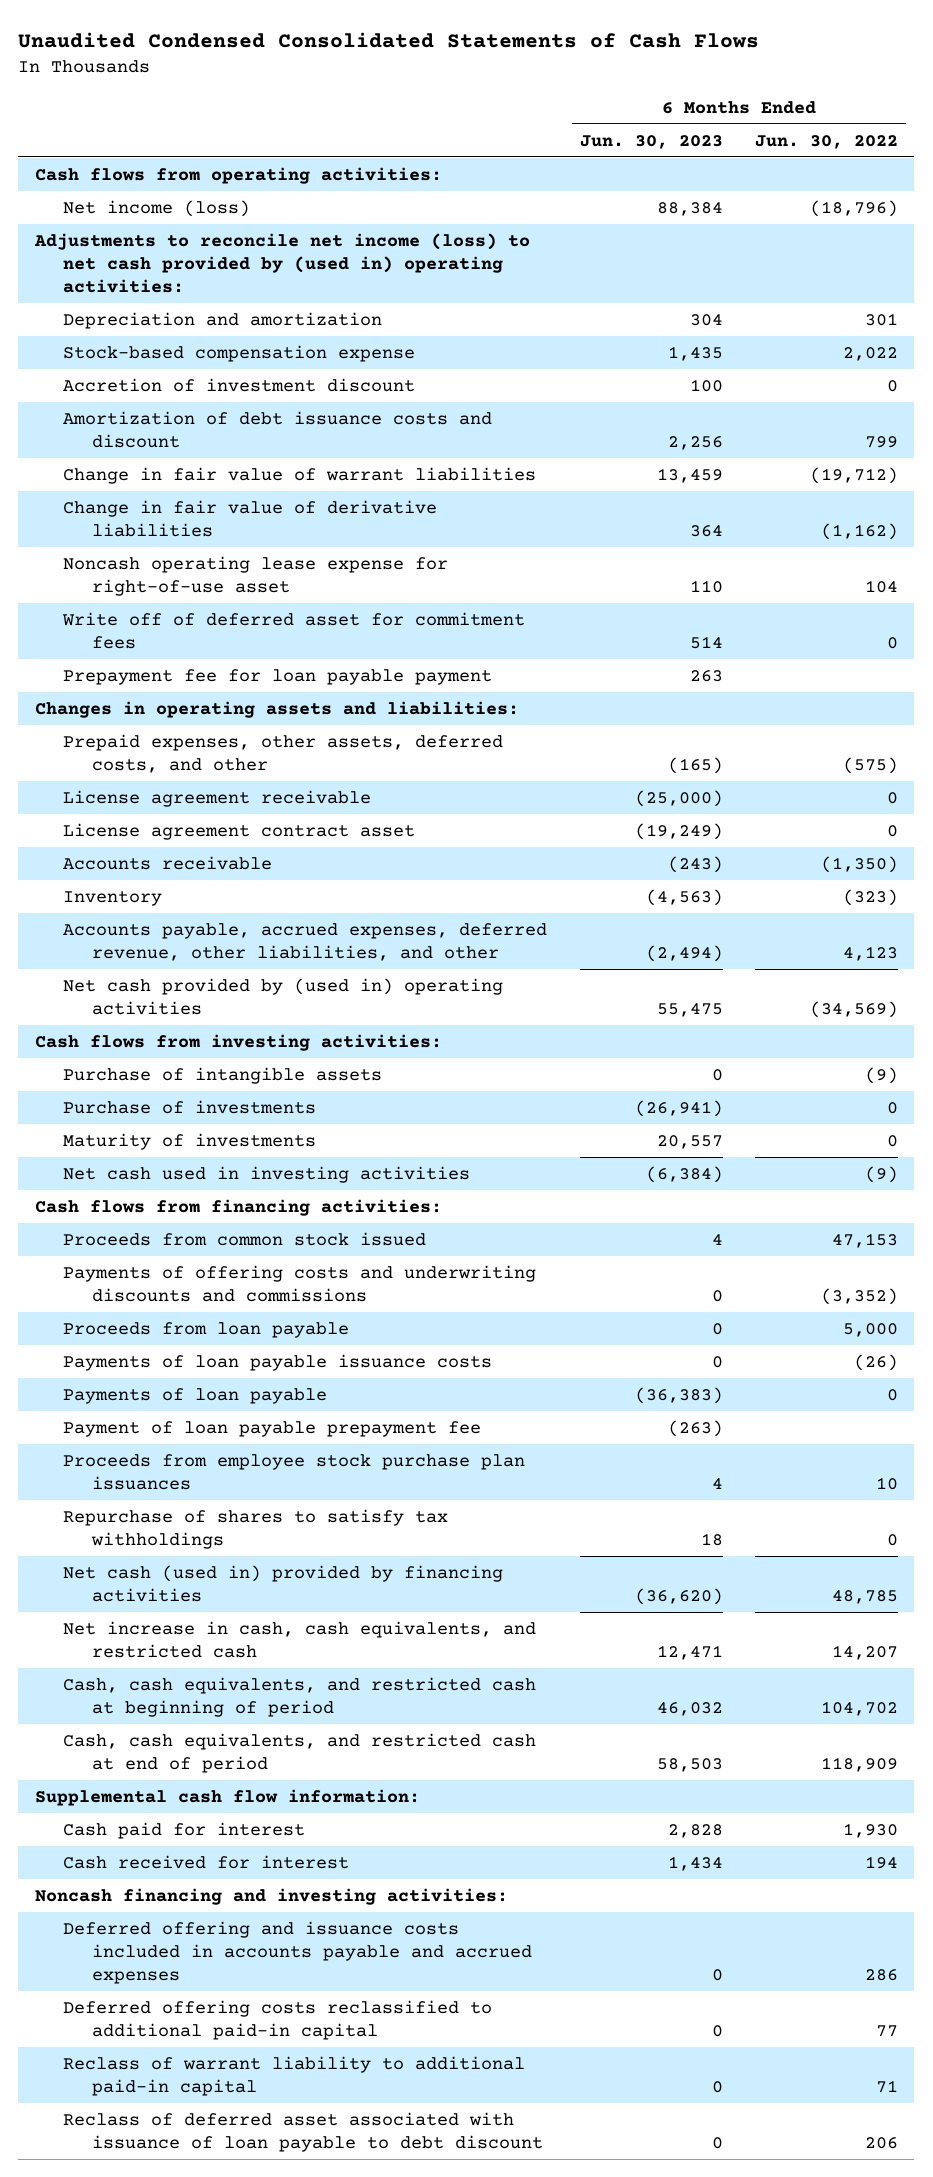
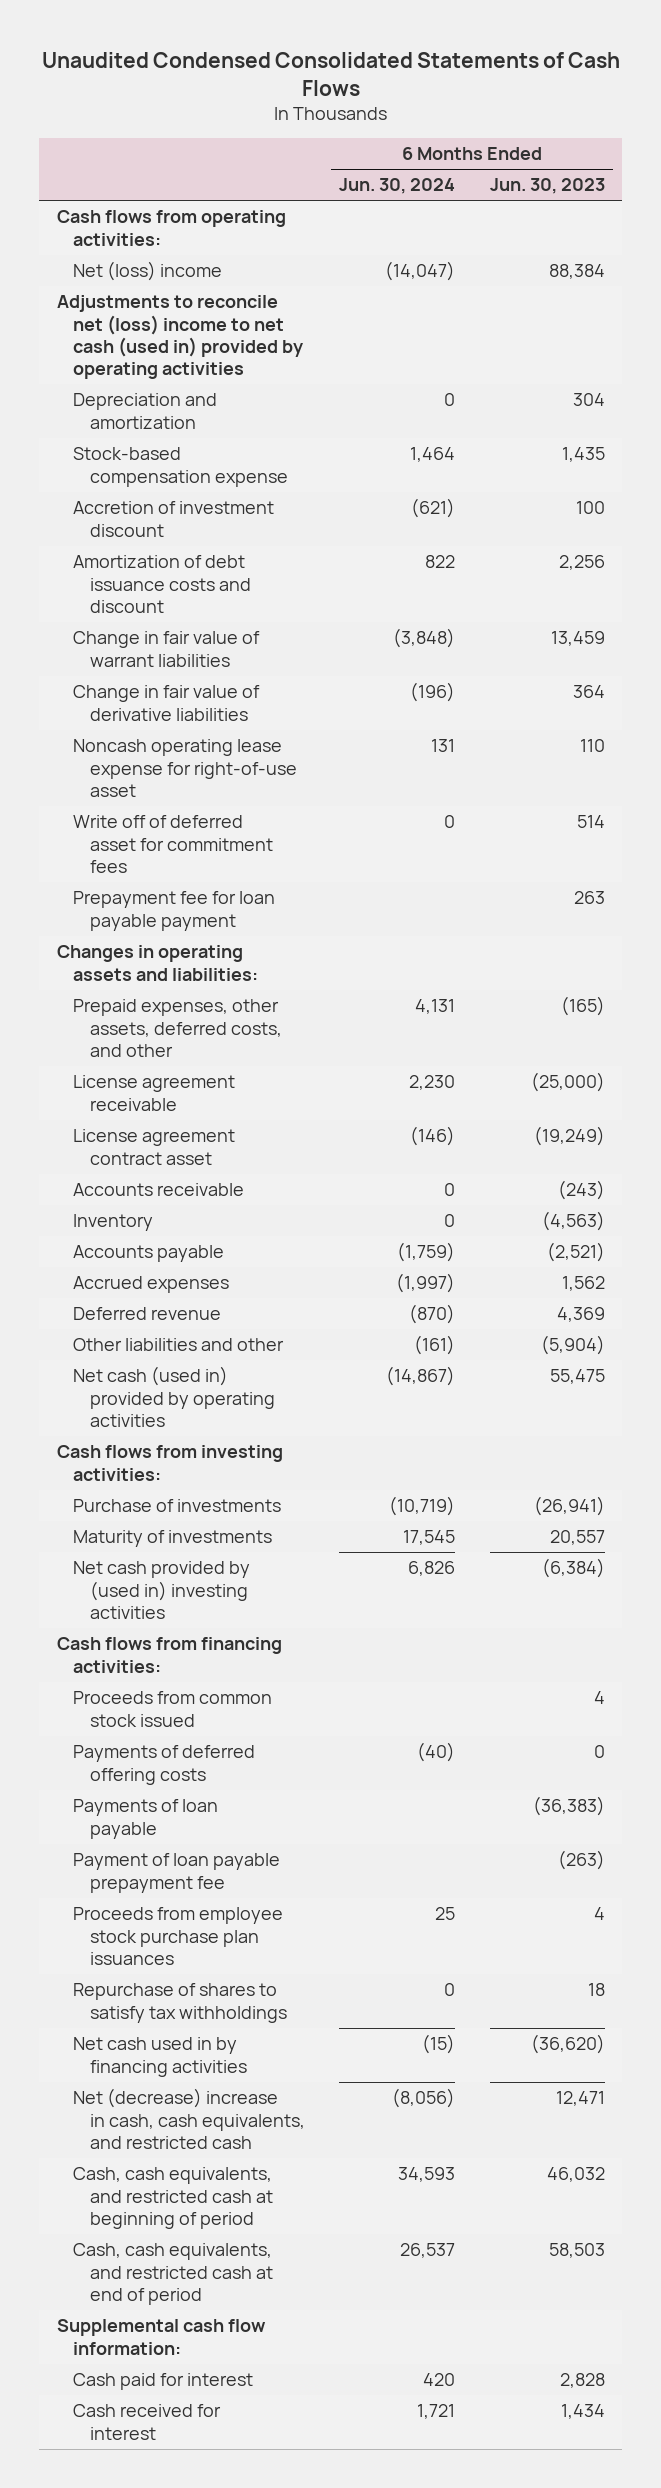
[755,134,899,149] Jun. 30, 2022 -> none
none -> [339,178,456,195] Jun. 30, 2024
[63,199,251,217] Net income (loss) -> [73,261,223,282] Net (loss) income
[33,232,530,293] Adjustments to reconcile net income (loss) to net cash provided by (used in) operating activities: -> [56,295,304,380] Adjustments to reconcile net (loss) income to net cash (used in) provided by operating activities
[63,922,548,961] Accounts payable, accrued expenses, deferred revenue, other liabilities, and other -> none
none -> [73,1245,225,1263] Accounts payable
none -> [73,1276,230,1294] Accrued expenses
none -> [73,1307,222,1321] Deferred revenue
none -> [73,1338,285,1352] Other liabilities and other
[63,977,504,1015] Net cash provided by (used in) operating activities -> [73,1366,276,1428] Net cash (used in) provided by operating activities
[63,1066,383,1084] Purchase of intangible assets -> none
[63,1165,471,1183] Net cash used in investing activities -> [73,1561,251,1620] Net cash provided by (used in) investing activities
[63,1264,537,1302] Payments of offering costs and underwriting discounts and commissions -> none
[63,1321,350,1338] Proceeds from loan payable -> none
[63,1353,493,1371] Payments of loan payable issuance costs -> none
none -> [73,1745,256,1785] Payments of deferred offering costs
[63,1564,504,1602] Net cash (used in) provided by financing activities -> [73,2037,248,2077] Net cash used in by financing activities
[63,1620,537,1658] Net increase in cash, cash equivalents, and restricted cash -> [73,2088,306,2150] Net (decrease) increase in cash, cash equivalents, and restricted cash
[34,1887,508,1905] Noncash financing and investing activities: -> none
[63,1920,533,1984] Deferred offering and issuance costs included in accounts payable and accrued expenses -> none
[63,1999,493,2040] Deferred offering costs reclassified to additional paid-in capital -> none
[63,2055,526,2096] Reclass of warrant liability to additional paid-in capital -> none
[63,2111,544,2152] Reclass of deferred asset associated with issuance of loan payable to debt discount -> none

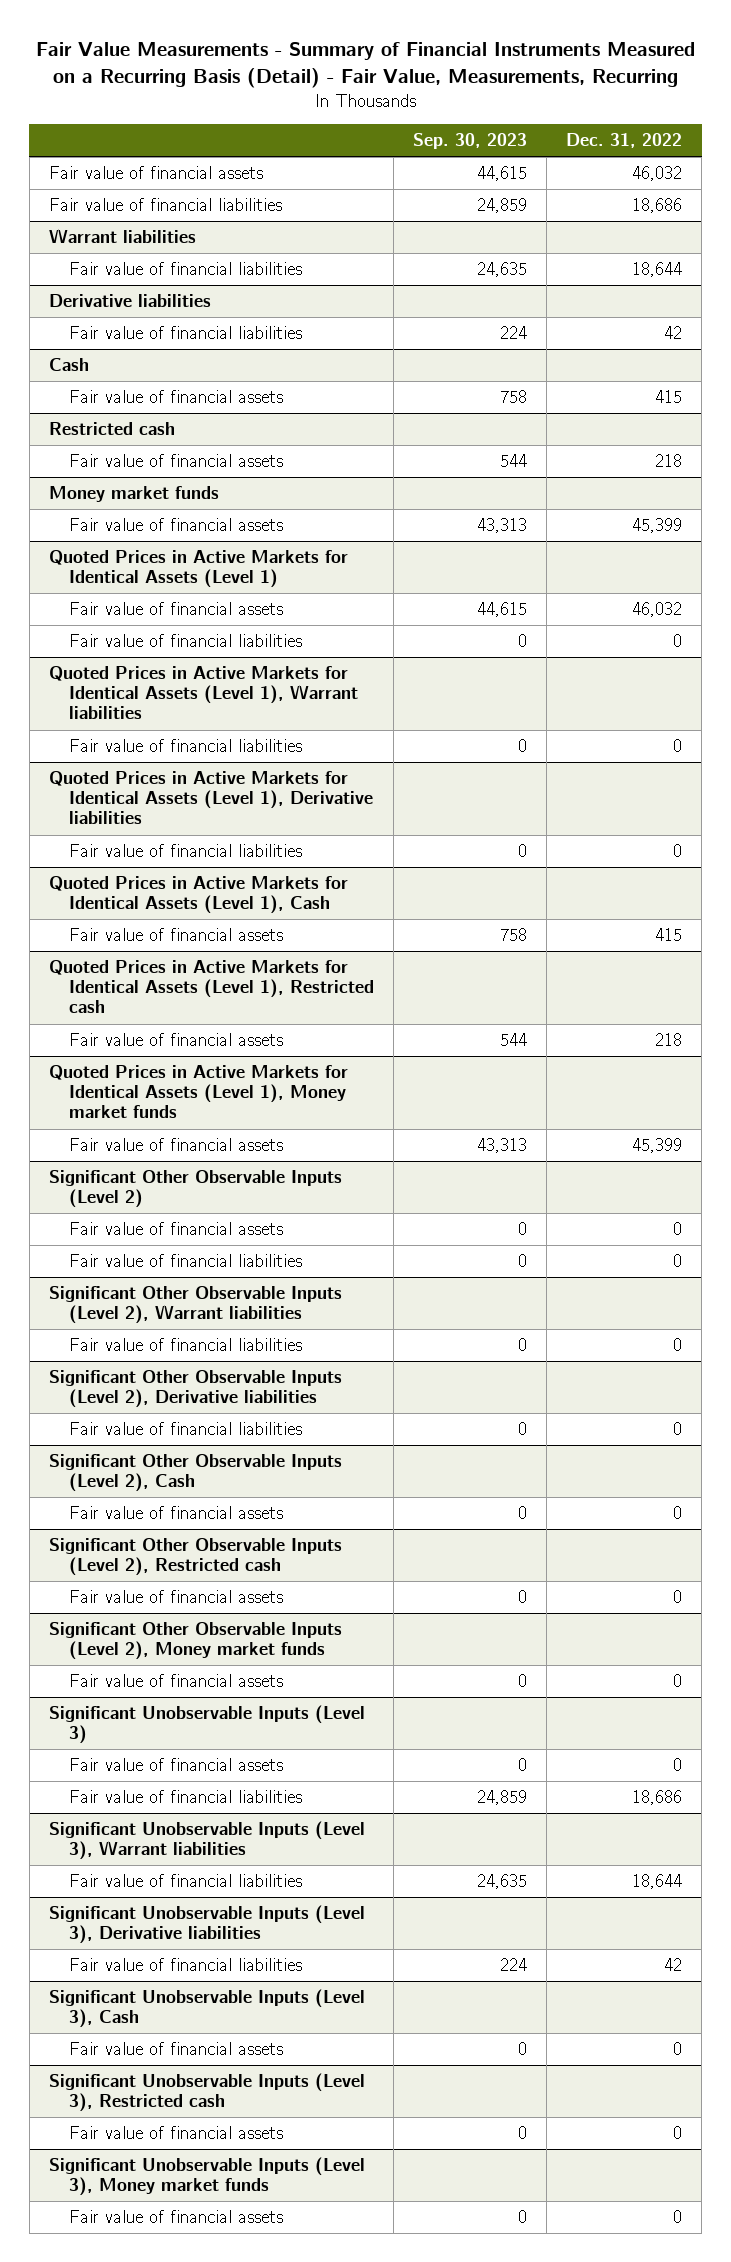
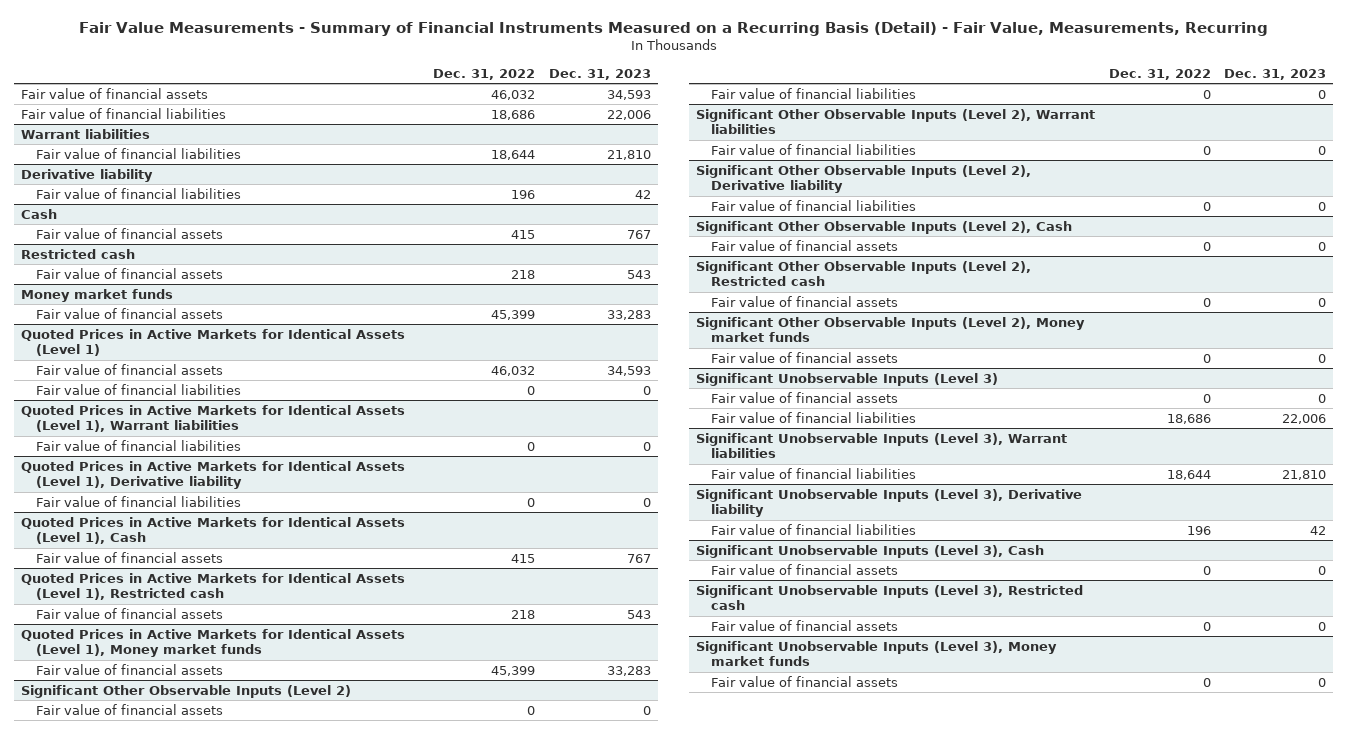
[412,133,527,150] Sep. 30, 2023 -> none
none -> [549,68,652,80] Dec. 31, 2023
[49,294,212,308] Derivative liabilities -> [20,168,153,182] Derivative liability
[664,326,683,340] 42 -> [511,189,536,199] 196
[49,771,373,825] Quoted Prices in Active Markets for Identical Assets (Level 1), Derivative liabilities -> [20,460,405,490] Quoted Prices in Active Markets for Identical Assets (Level 1), Derivative liability
[49,1370,343,1409] Significant Other Observable Inputs (Level 2), Derivative liabilities -> [695,164,1031,194] Significant Other Observable Inputs (Level 2), Derivative liability
[49,1905,366,1945] Significant Unobservable Inputs (Level 3), Derivative liabilities -> [695,488,1082,518] Significant Unobservable Inputs (Level 3), Derivative liability
[664,1958,683,1972] 42 -> [1186,525,1211,535] 196

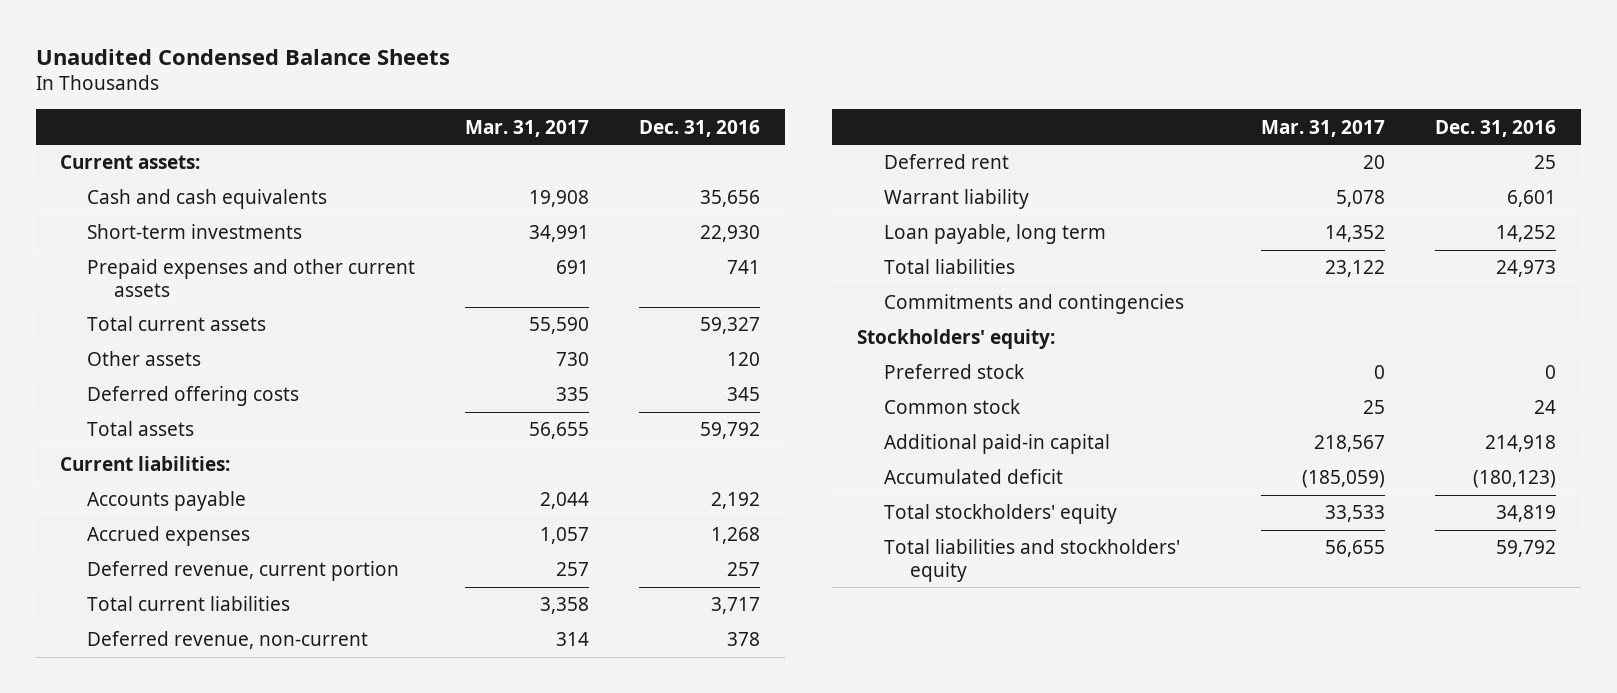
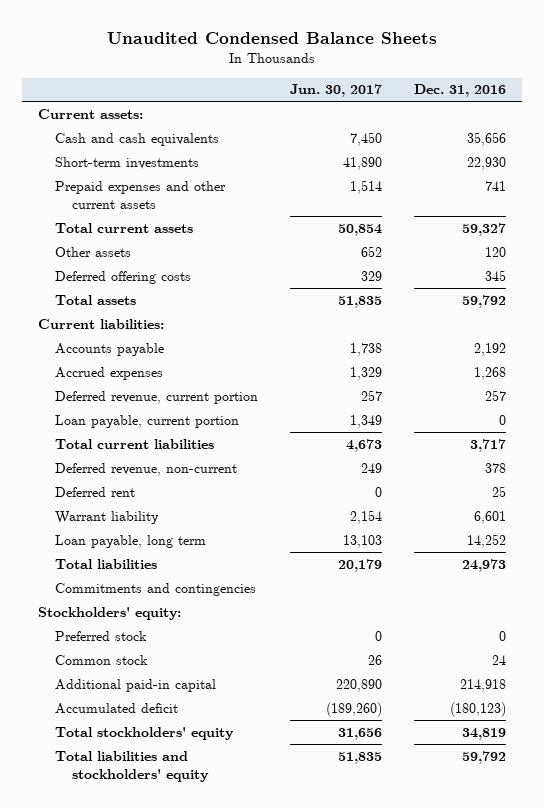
[464,119,589,137] Mar. 31, 2017 -> none
none -> [290,84,383,98] Jun. 30, 2017
none -> [54,414,239,428] Loan payable, current portion

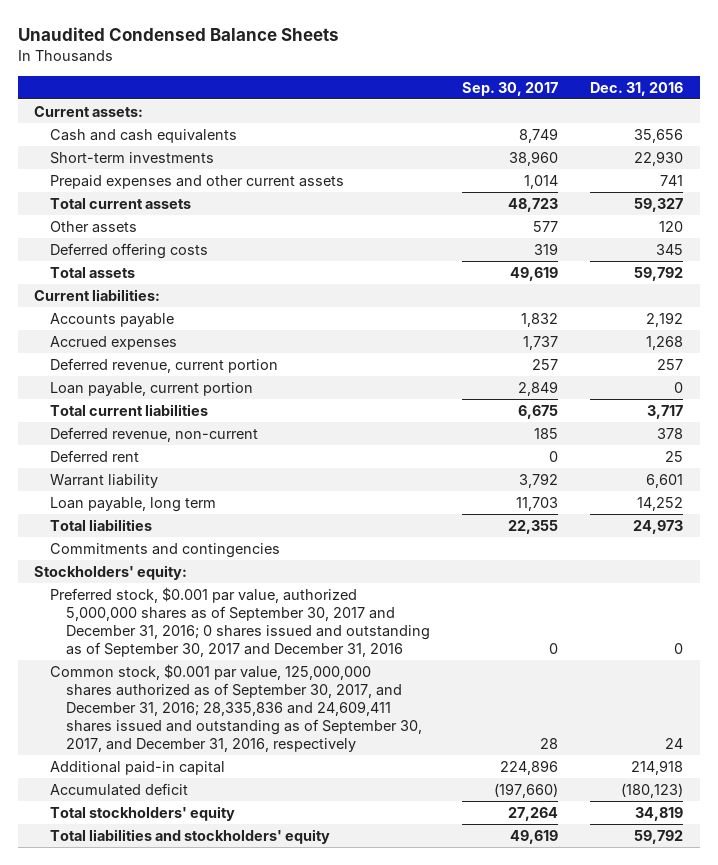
[290,84,383,98] Jun. 30, 2017 -> none
none -> [462,81,559,96] Sep. 30, 2017
[54,630,147,641] Preferred stock -> [50,586,430,658] Preferred stock, $0.001 par value, authorized 5,000,000 shares as of September 30, 2017 and December 31, 2016; 0 shares issued and outstanding as of September 30, 2017 and December 31, 2016
[54,654,148,665] Common stock -> [50,663,422,753] Common stock, $0.001 par value, 125,000,000 shares authorized as of September 30, 2017, and December 31, 2016; 28,335,836 and 24,609,411 shares issued and outstanding as of September 30, 2017, and December 31, 2016, respectively

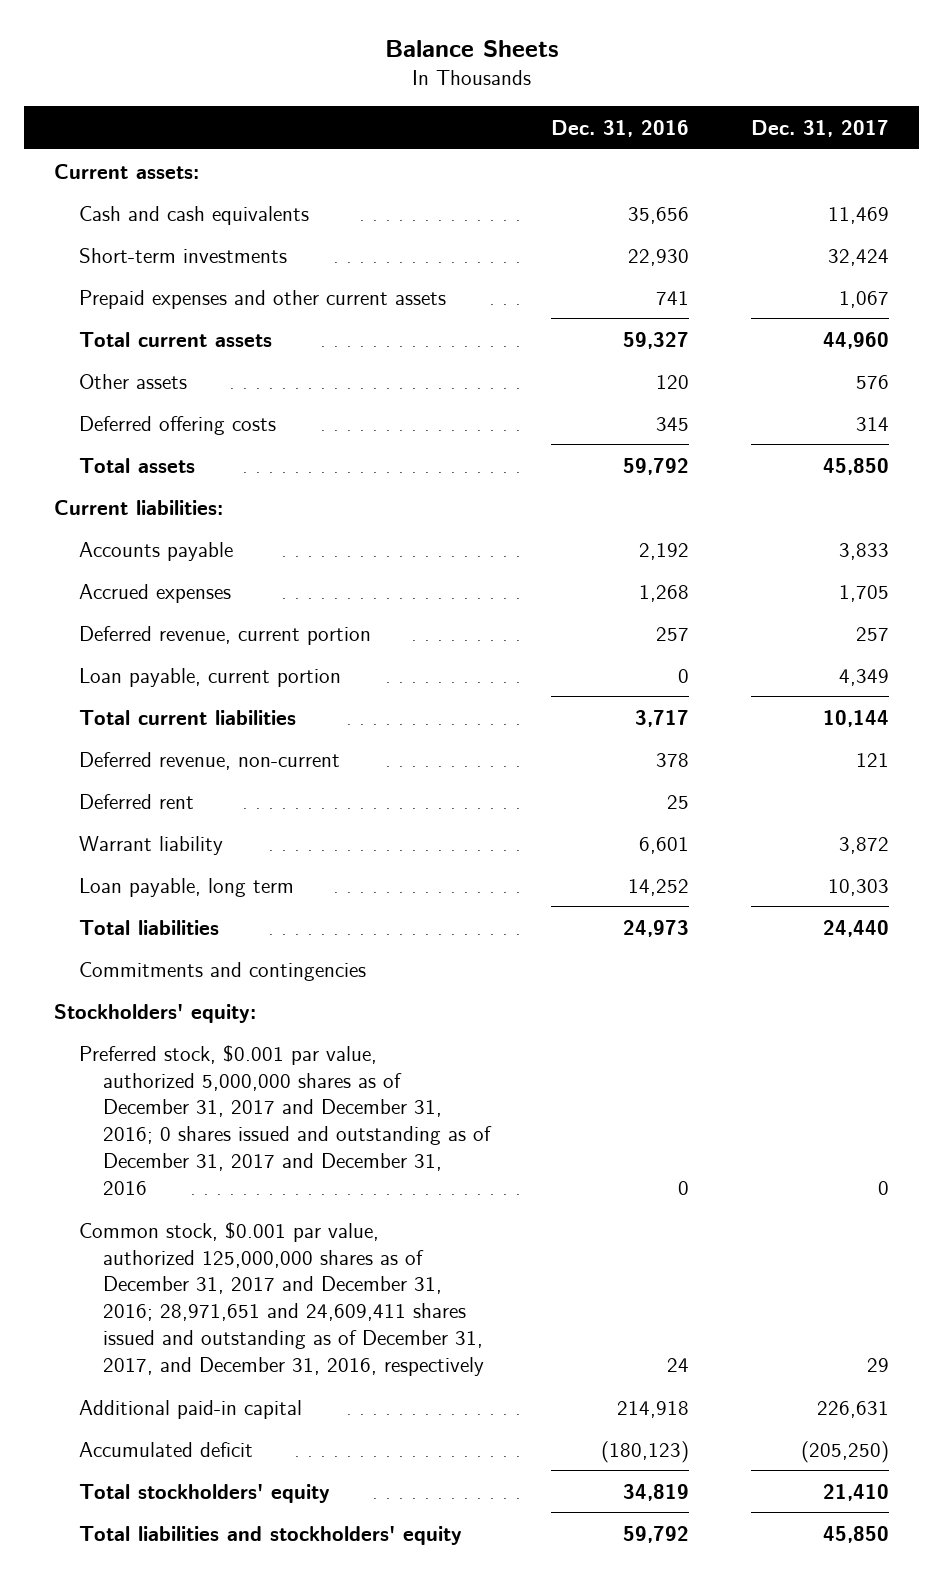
[18,27,340,42] Unaudited Condensed Balance Sheets -> [384,39,559,57] Balance Sheets
[462,81,559,96] Sep. 30, 2017 -> none
none -> [750,119,889,137] Dec. 31, 2017
[50,586,430,658] Preferred stock, $0.001 par value, authorized 5,000,000 shares as of September 30, 2017 and December 31, 2016; 0 shares issued and outstanding as of September 30, 2017 and December 31, 2016 -> [78,1044,492,1196] Preferred stock, $0.001 par value, authorized 5,000,000 shares as of December 31, 2017 and December 31, 2016; 0 shares issued and outstanding as of December 31, 2017 and December 31, 2016
[50,663,422,753] Common stock, $0.001 par value, 125,000,000 shares authorized as of September 30, 2017, and December 31, 2016; 28,335,836 and 24,609,411 shares issued and outstanding as of September 30, 2017, and December 31, 2016, respectively -> [78,1221,484,1377] Common stock, $0.001 par value, authorized 125,000,000 shares as of December 31, 2017 and December 31, 2016; 28,971,651 and 24,609,411 shares issued and outstanding as of December 31, 2017, and December 31, 2016, respectively

